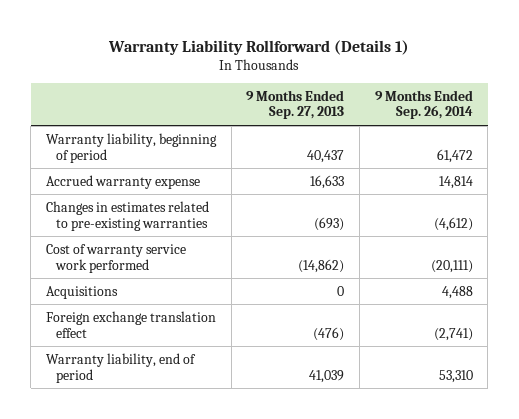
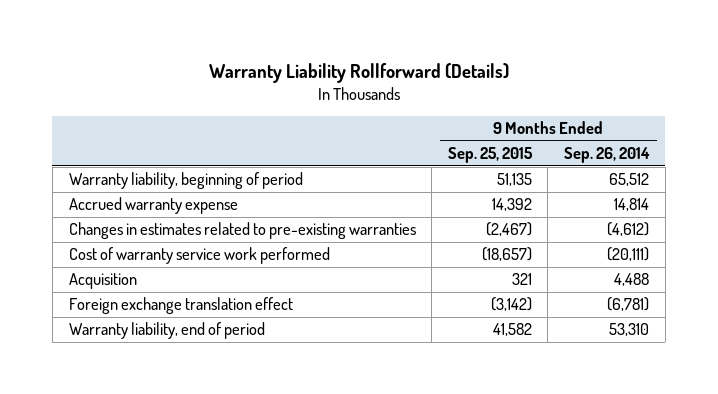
[108,39,410,55] Warranty Liability Rollforward (Details 1) -> [208,62,509,83] Warranty Liability Rollforward (Details)
[246,89,345,120] 9 Months Ended Sep. 27, 2013 -> none
none -> [447,147,533,164] Sep. 25, 2015
[436,148,473,163] 61,472 -> [608,173,649,187] 65,512
[45,285,118,299] Acquisitions -> [68,273,137,290] Acquisition
[433,327,473,341] (2,741) -> [606,297,649,312] (6,781)

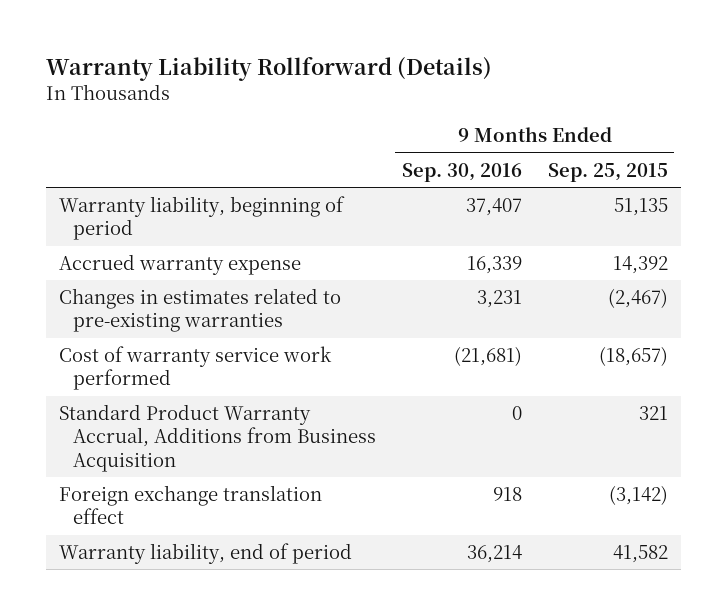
[563,147,650,164] Sep. 26, 2014 -> none
none -> [401,162,522,182] Sep. 30, 2016
[68,273,137,290] Acquisition -> [58,403,377,472] Standard Product Warranty Accrual, Additions from Business Acquisition

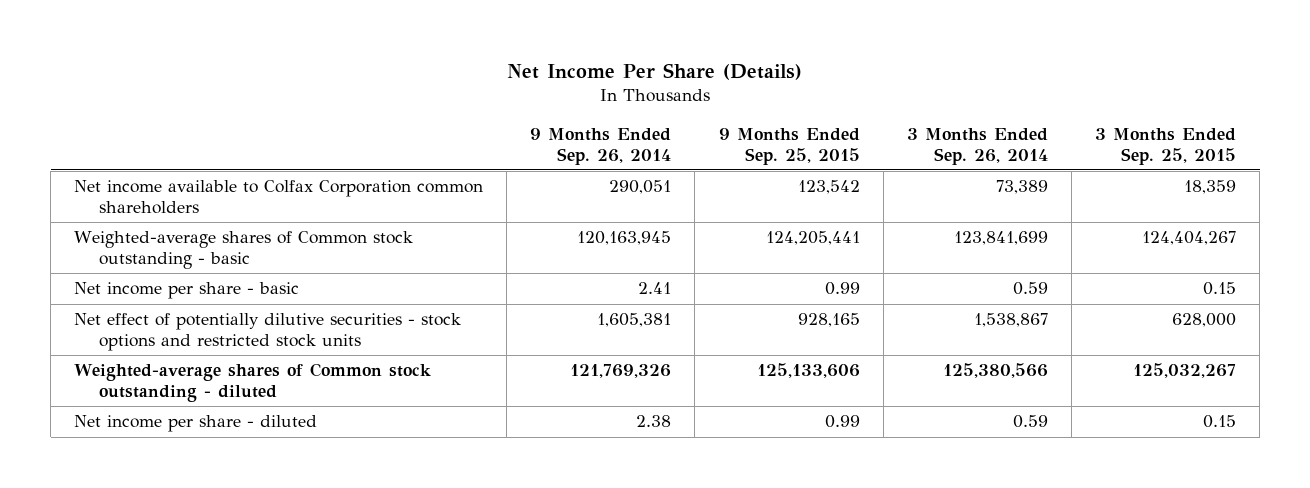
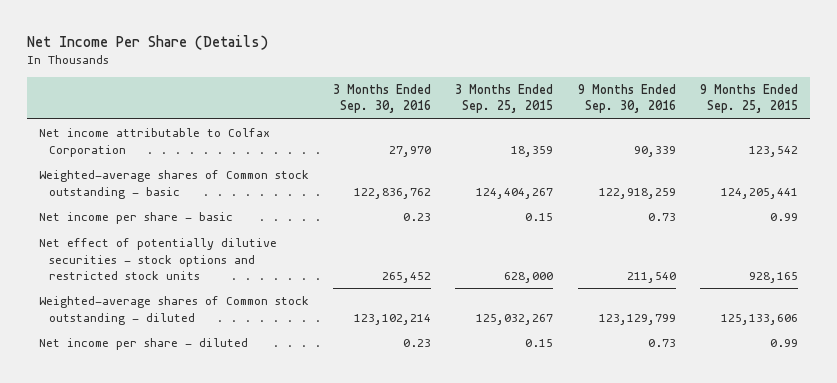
[530,127,672,165] 9 Months Ended Sep. 26, 2014 -> none
[906,127,1048,165] 3 Months Ended Sep. 26, 2014 -> none
none -> [333,84,432,114] 3 Months Ended Sep. 30, 2016
none -> [577,84,676,114] 9 Months Ended Sep. 30, 2016
[74,180,484,215] Net income available to Colfax Corporation common shareholders -> [39,128,271,157] Net income attributable to Colfax Corporation

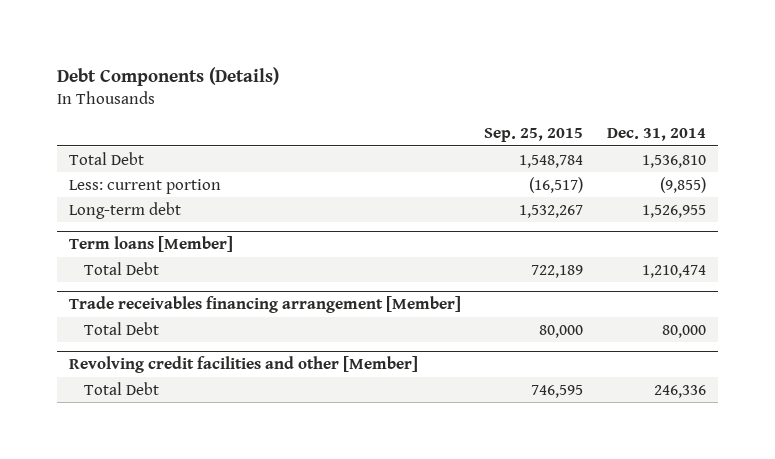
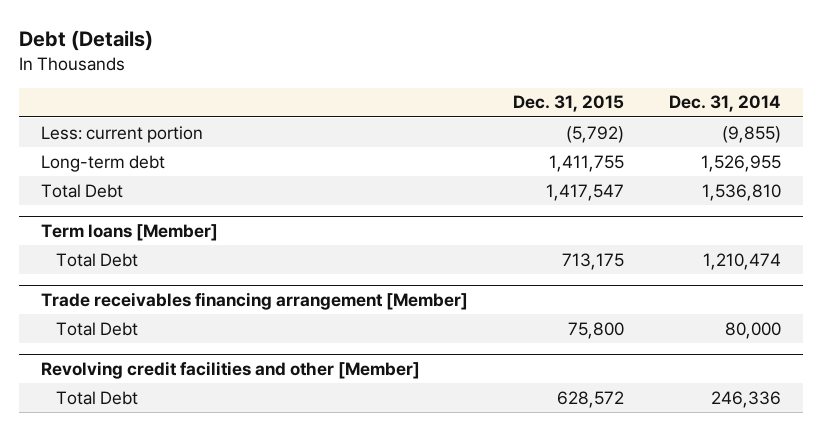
[56,67,279,87] Debt Components (Details) -> [19,30,154,52] Debt (Details)
[484,128,584,143] Sep. 25, 2015 -> none
none -> [513,95,625,113] Dec. 31, 2015
[68,151,144,165] Total Debt -> [41,183,124,198] Total Debt

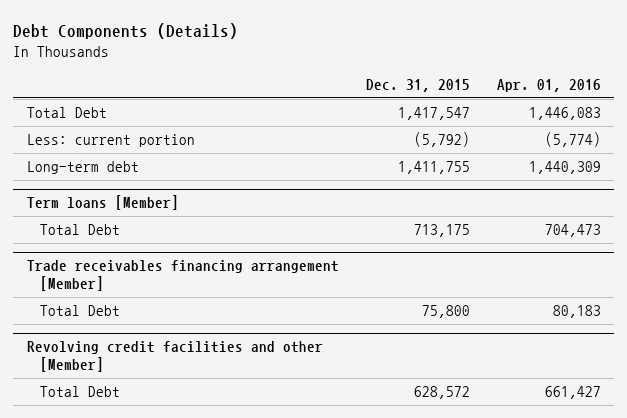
[19,30,154,52] Debt (Details) -> [13,23,239,40] Debt Components (Details)
[669,95,782,113] Dec. 31, 2014 -> none
none -> [496,79,601,93] Apr. 01, 2016
[41,183,124,198] Total Debt -> [26,107,107,119] Total Debt

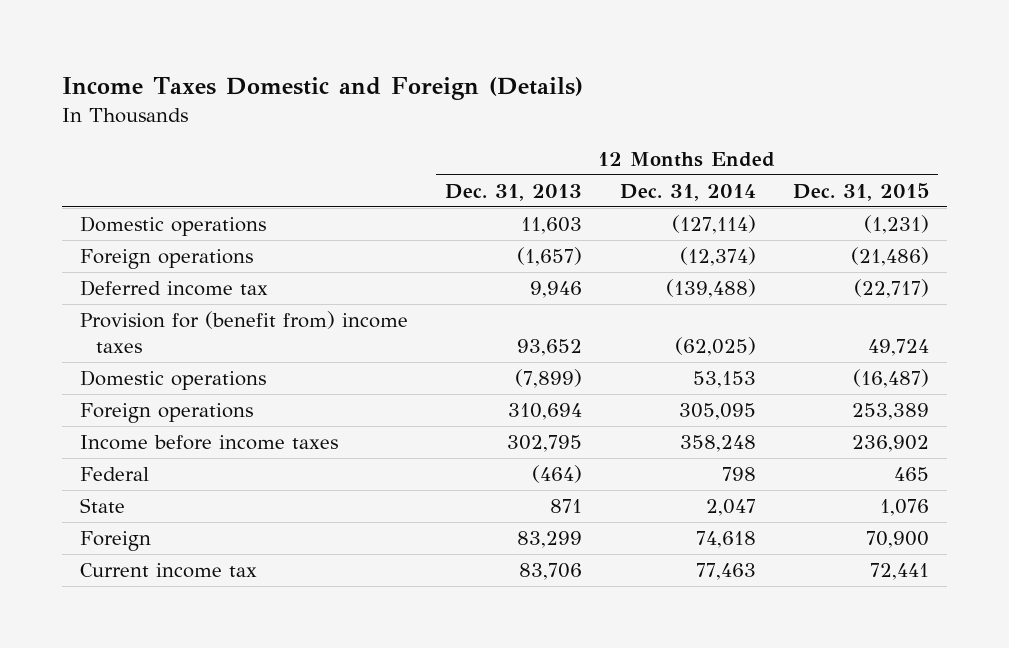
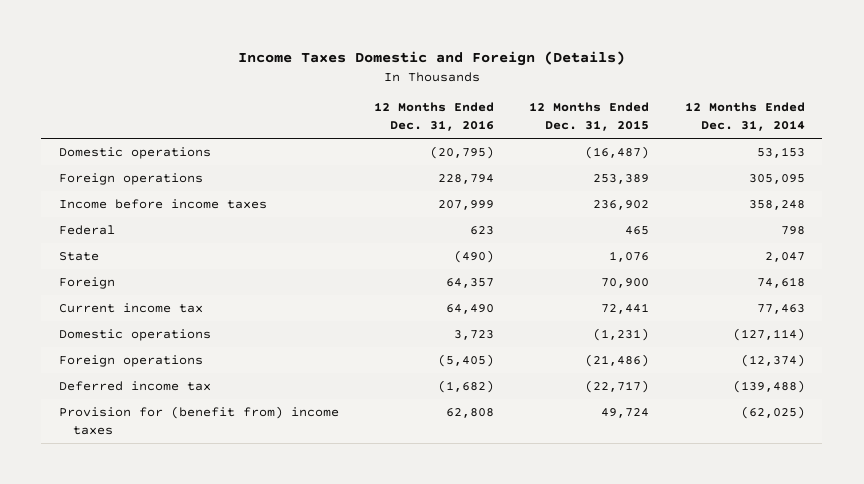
[445,183,583,201] Dec. 31, 2013 -> none
none -> [374,102,495,132] 12 Months Ended Dec. 31, 2016
[80,216,267,237] Domestic operations -> [58,328,211,341] Domestic operations
[80,249,254,270] Foreign operations -> [58,354,203,367] Foreign operations
[80,280,269,297] Deferred income tax -> [58,380,211,391] Deferred income tax
[80,311,409,353] Provision for (benefit from) income taxes -> [58,405,339,435] Provision for (benefit from) income taxes

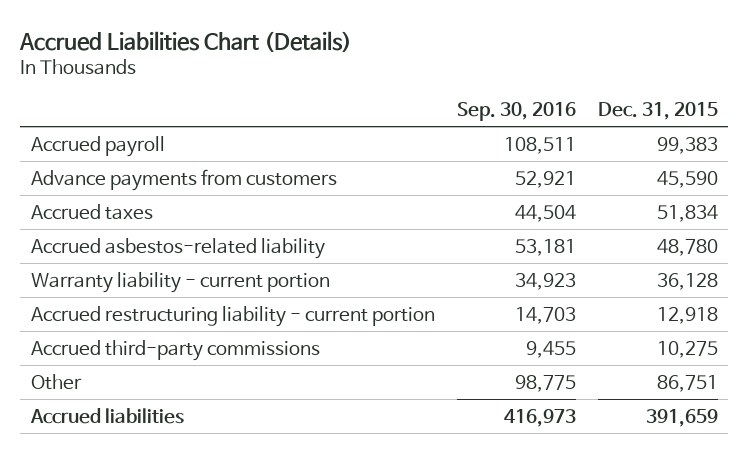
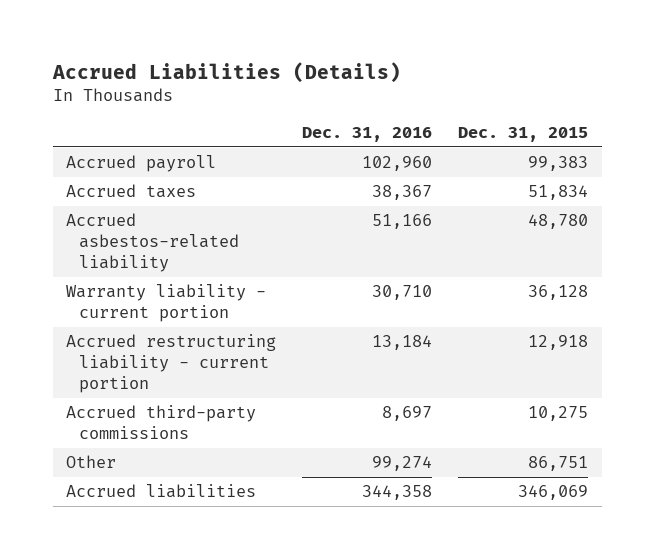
[19,31,353,53] Accrued Liabilities Chart (Details) -> [51,61,401,83] Accrued Liabilities (Details)
[456,102,576,122] Sep. 30, 2016 -> none
none -> [302,127,433,143] Dec. 31, 2016
[31,168,338,191] Advance payments from customers -> none
[645,408,718,427] 391,659 -> [518,485,589,501] 346,069

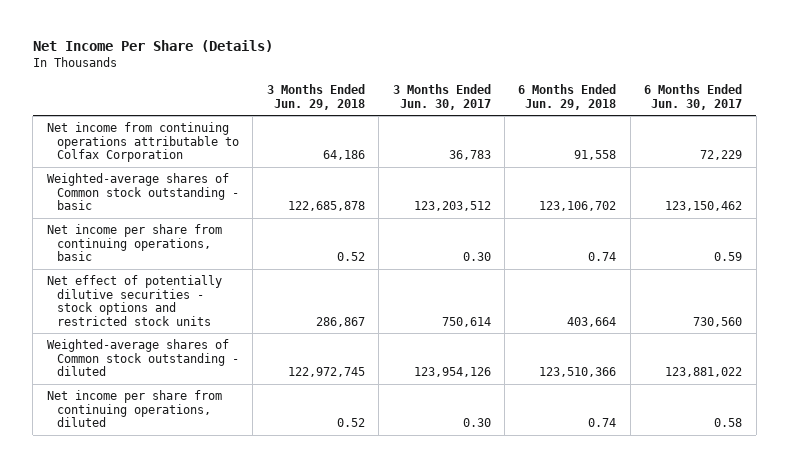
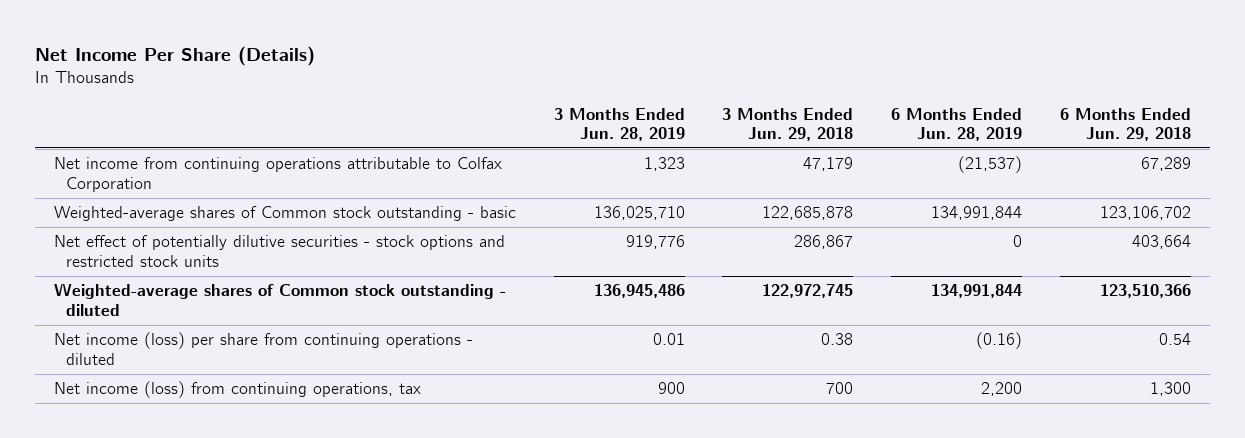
[392,84,491,111] 3 Months Ended Jun. 30, 2017 -> none
[644,84,743,111] 6 Months Ended Jun. 30, 2017 -> none
none -> [553,107,685,142] 3 Months Ended Jun. 28, 2019
none -> [891,107,1023,142] 6 Months Ended Jun. 28, 2019
[322,150,365,161] 64,186 -> [803,157,854,172] 47,179
[574,150,617,161] 91,558 -> [1141,157,1192,172] 67,289
[46,223,222,262] Net income per share from continuing operations, basic -> none
[46,389,222,428] Net income per share from continuing operations, diluted -> [53,332,473,365] Net income (loss) per share from continuing operations - diluted
[336,418,365,428] 0.52 -> [821,333,854,346] 0.38
[588,418,617,428] 0.74 -> [1159,333,1192,346] 0.54
none -> [53,381,421,399] Net income (loss) from continuing operations, tax

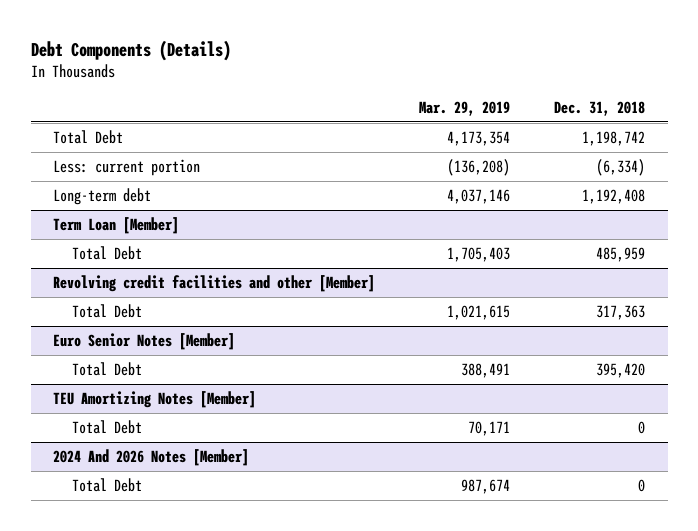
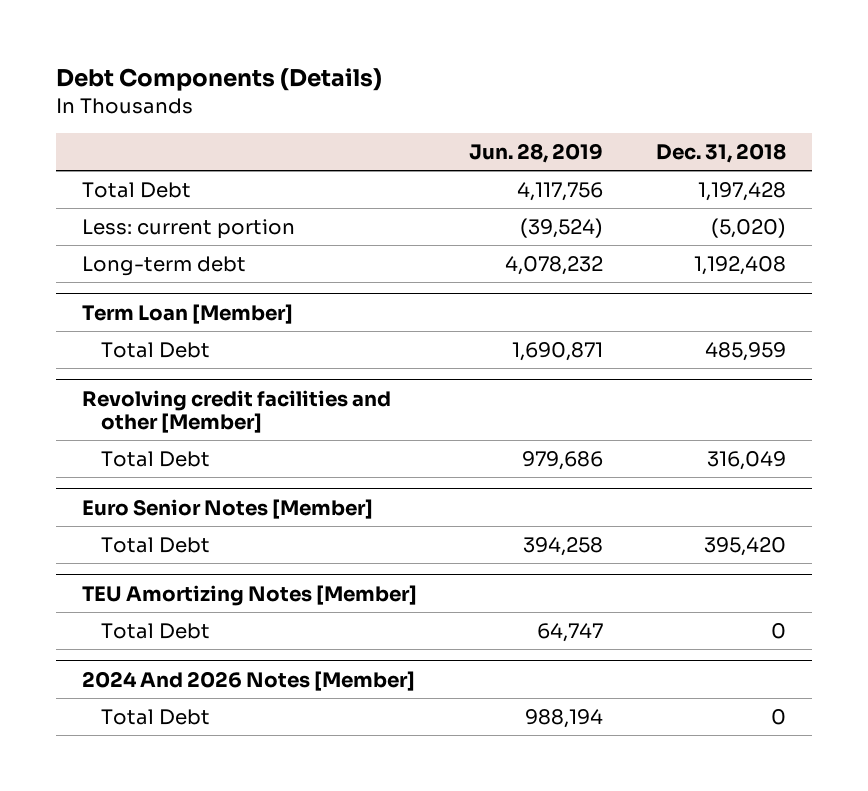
[419,101,511,117] Mar. 29, 2019 -> none
none -> [469,142,604,163] Jun. 28, 2019
[582,130,646,146] 1,198,742 -> [698,181,787,201] 1,197,428
[596,158,646,176] (6,334) -> [711,217,787,238] (5,020)
[596,304,646,320] 317,363 -> [707,450,787,470] 316,049

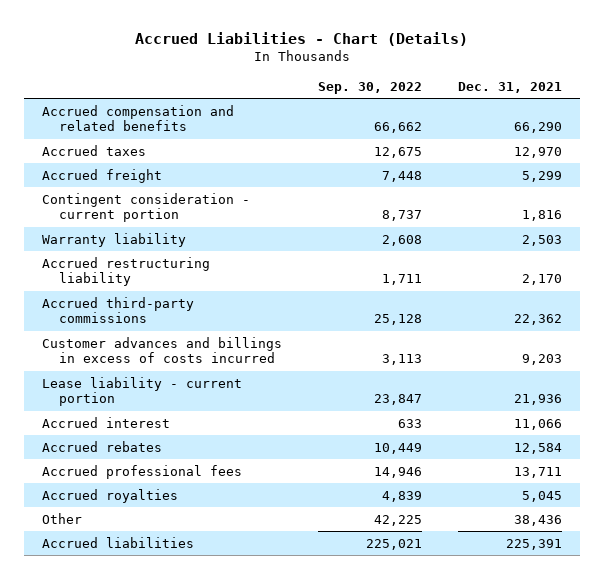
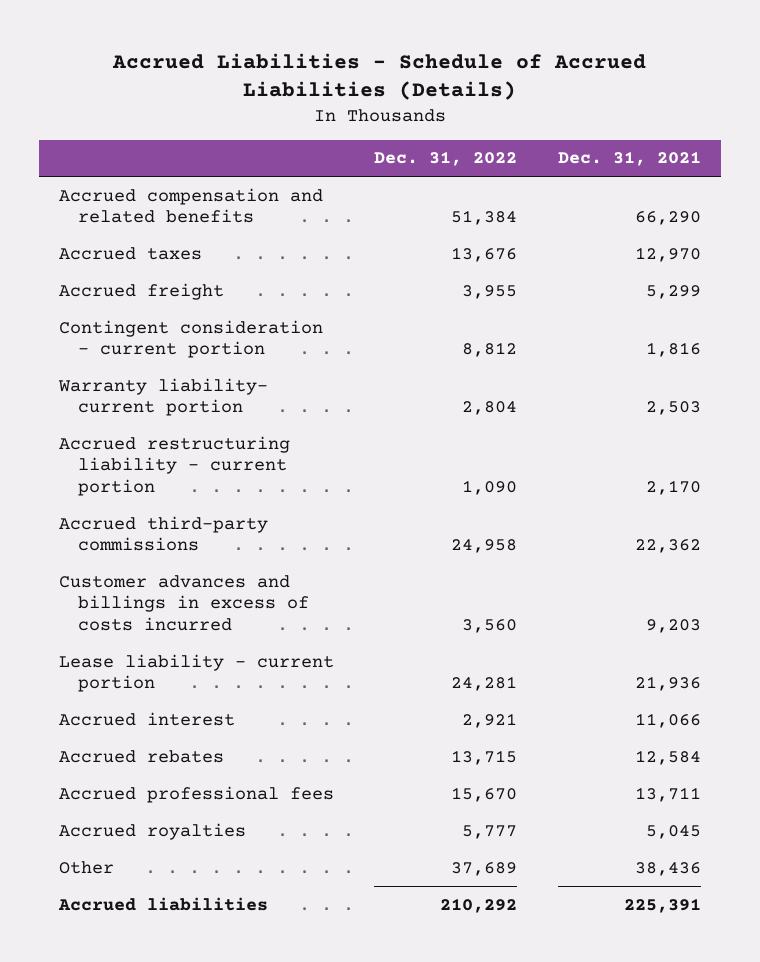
[135,32,469,47] Accrued Liabilities - Chart (Details) -> [111,52,646,101] Accrued Liabilities - Schedule of Accrued Liabilities (Details)
[318,81,423,94] Sep. 30, 2022 -> none
none -> [374,151,518,167] Dec. 31, 2022
[42,232,187,247] Warranty liability -> [57,377,268,417] Warranty liability- current portion
[42,256,211,286] Accrued restructuring liability -> [58,435,290,497] Accrued restructuring liability - current portion

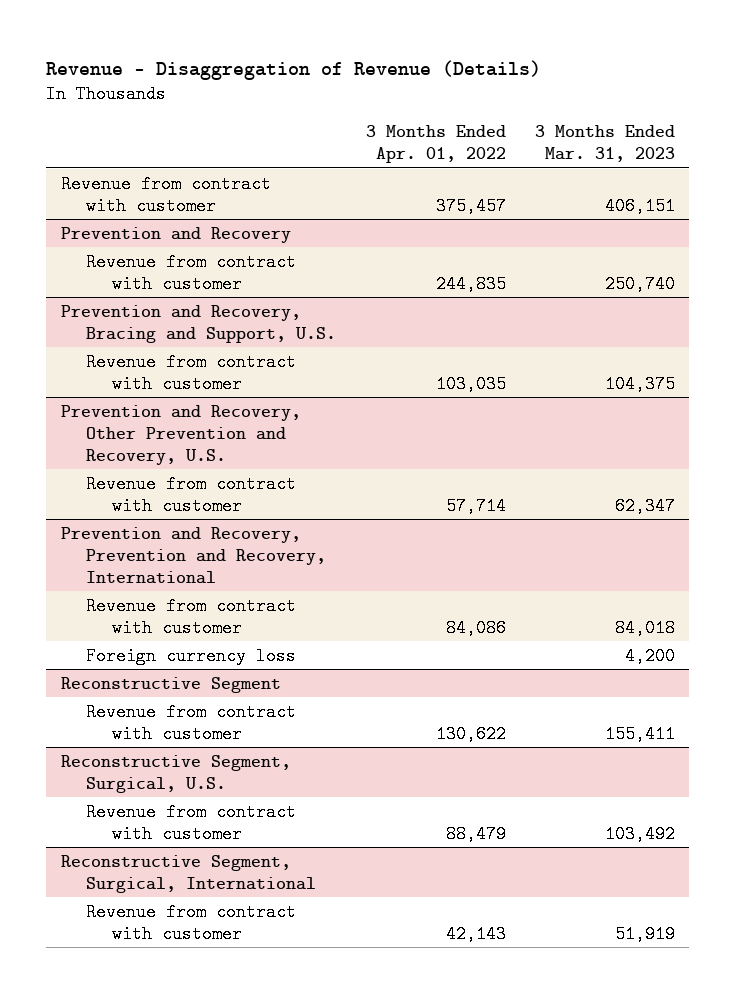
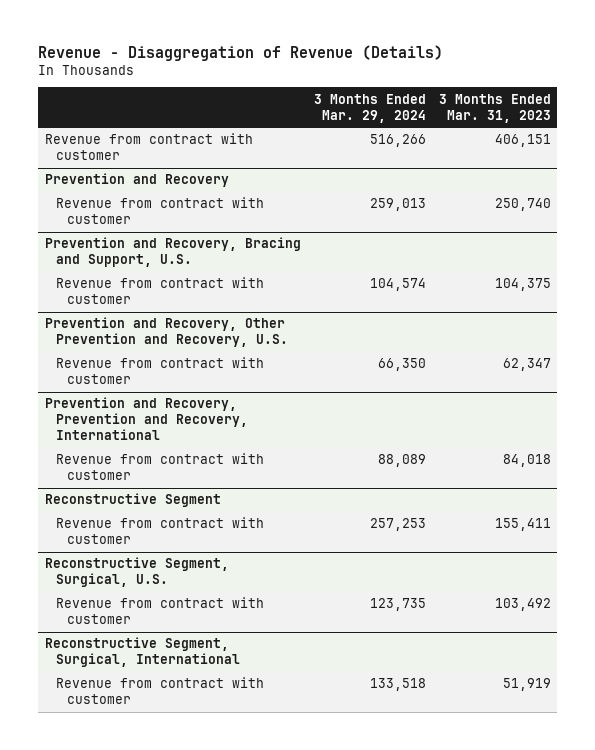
[365,125,506,164] 3 Months Ended Apr. 01, 2022 -> none
none -> [313,93,426,123] 3 Months Ended Mar. 29, 2024
[86,646,297,665] Foreign currency loss -> none

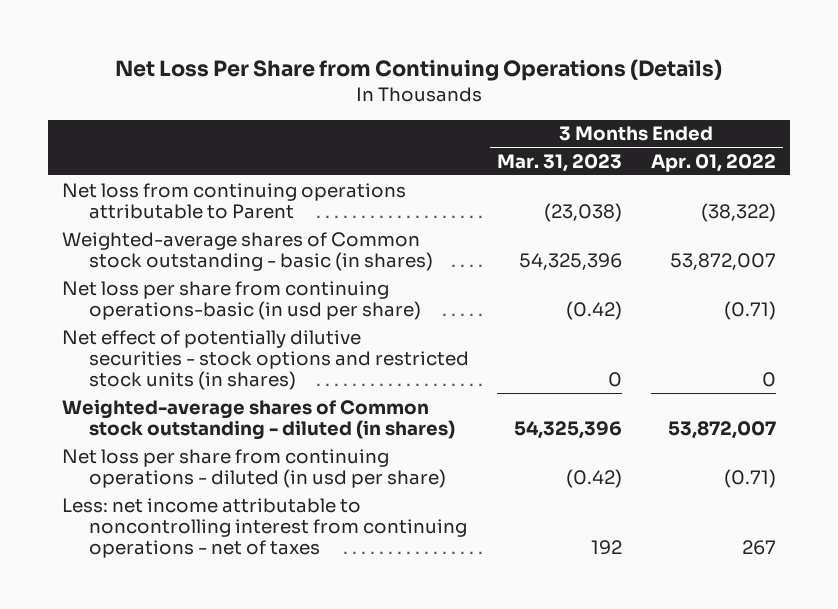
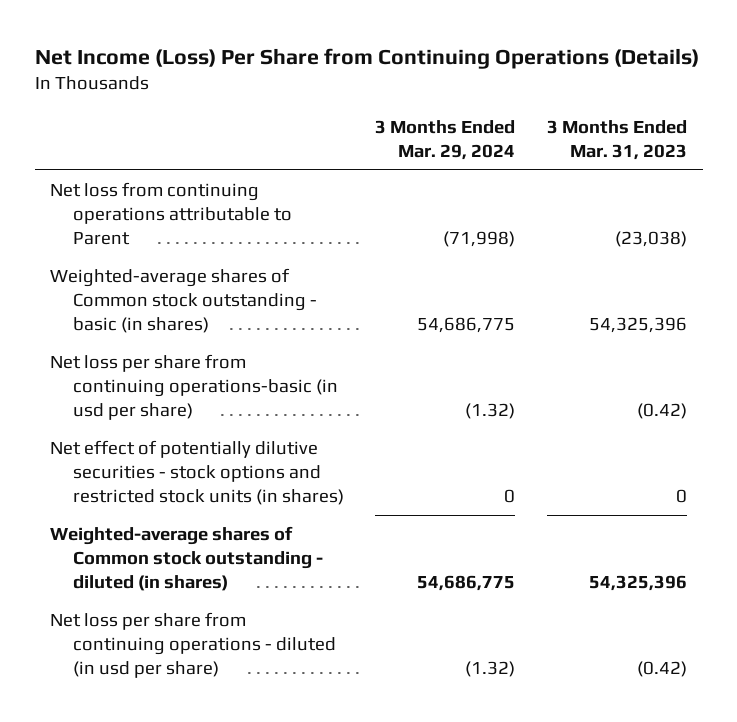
[114,59,722,82] Net Loss Per Share from Continuing Operations (Details) -> [34,47,699,69] Net Income (Loss) Per Share from Continuing Operations (Details)
[650,153,776,172] Apr. 01, 2022 -> none
none -> [375,119,516,160] 3 Months Ended Mar. 29, 2024
[62,497,467,559] Less: net income attributable to noncontrolling interest from continuing operations - net of taxes -> none

